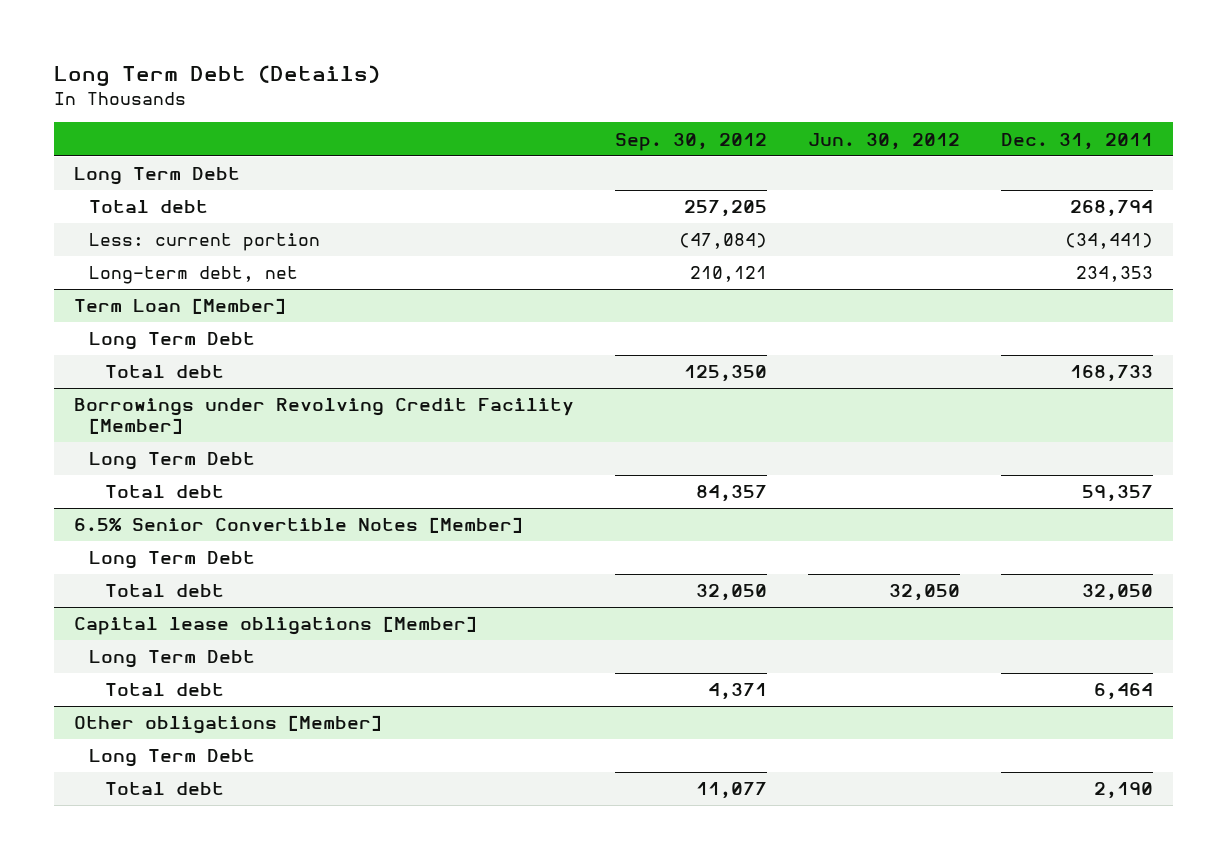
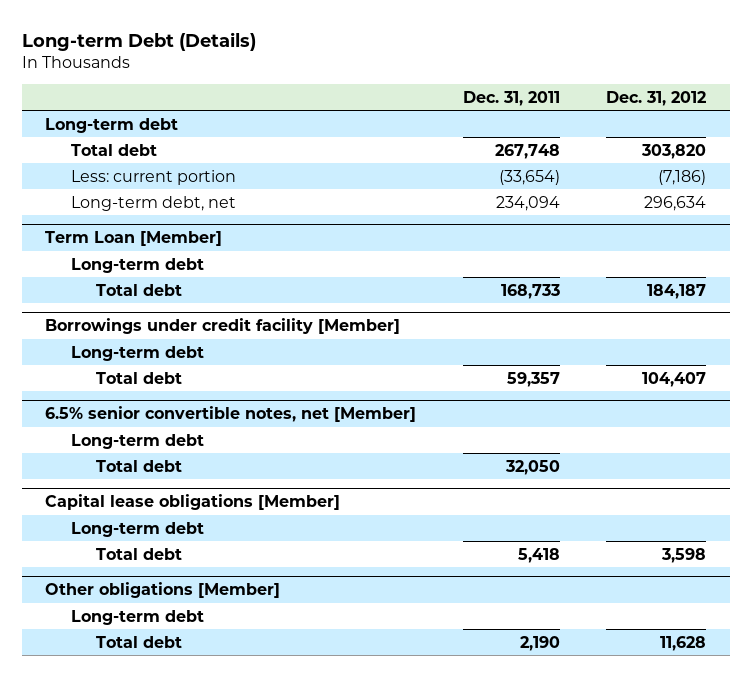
[53,65,380,87] Long Term Debt (Details) -> [22,31,257,51] Long-term Debt (Details)
[615,132,768,151] Sep. 30, 2012 -> none
[807,132,960,150] Jun. 30, 2012 -> none
none -> [606,90,707,106] Dec. 31, 2012
[74,167,241,186] Long Term Debt -> [45,117,179,133] Long-term debt
[1069,200,1153,218] 268,794 -> [494,143,560,159] 267,748
[1064,233,1153,250] (34,441) -> [498,169,560,185] (33,654)
[1075,266,1153,283] 234,353 -> [495,195,560,211] 234,094
[89,332,256,351] Long Term Debt -> [70,257,204,273] Long-term debt
[74,398,575,435] Borrowings under Revolving Credit Facility [Member] -> [45,318,401,335] Borrowings under credit facility [Member]
[89,452,256,471] Long Term Debt -> [70,345,204,361] Long-term debt
[74,517,524,534] 6.5% Senior Convertible Notes [Member] -> [45,406,417,423] 6.5% senior convertible notes, net [Member]
[89,551,256,570] Long Term Debt -> [70,433,204,449] Long-term debt
[89,650,256,669] Long Term Debt -> [70,521,204,537] Long-term debt
[1093,683,1153,701] 6,464 -> [517,547,560,563] 5,418
[89,749,256,768] Long Term Debt -> [70,609,204,625] Long-term debt

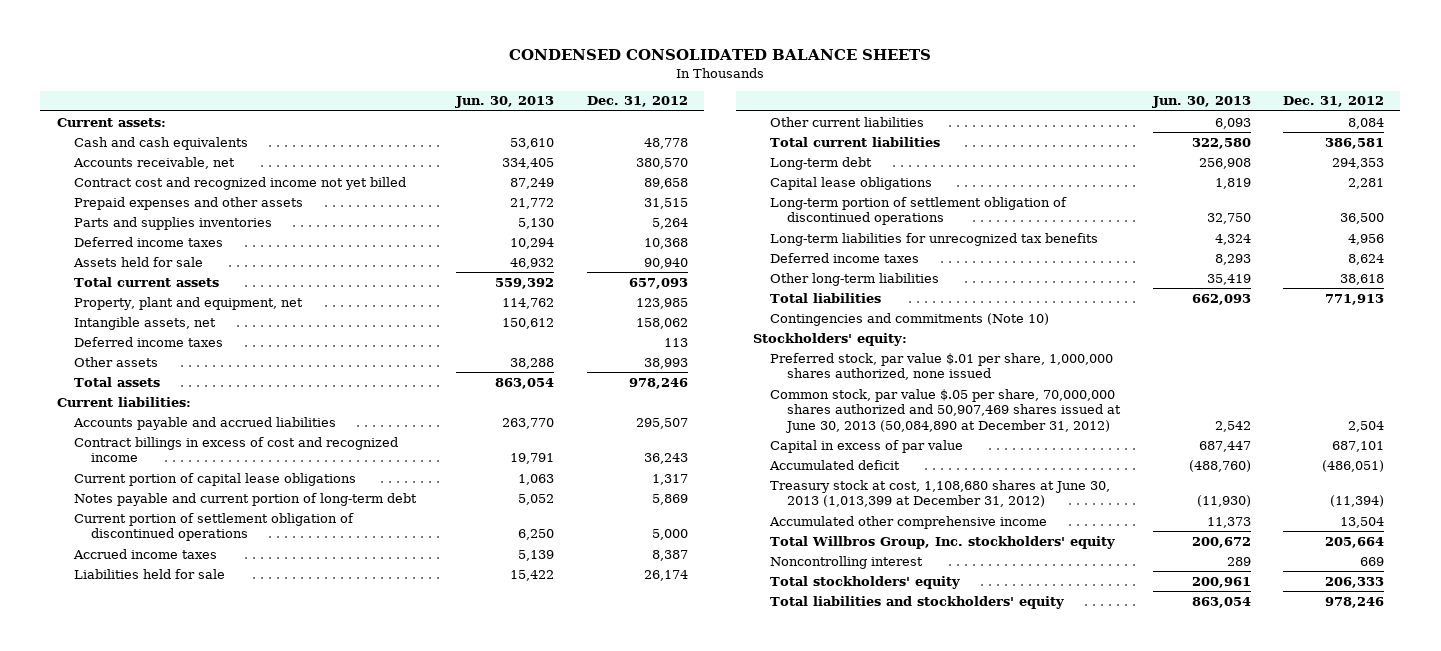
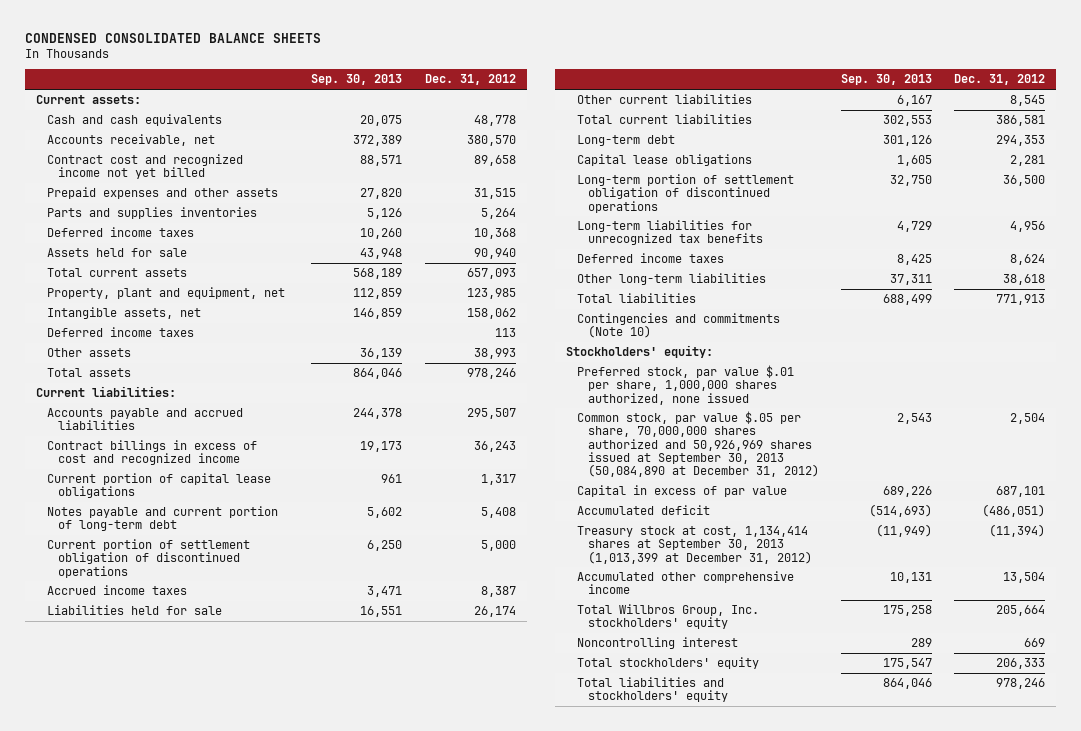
[455,96,555,109] Jun. 30, 2013 -> none
none -> [311,74,403,86] Sep. 30, 2013
[651,493,688,505] 5,869 -> [480,506,516,518] 5,408
[1348,117,1385,129] 8,084 -> [1010,94,1046,106] 8,545
[769,388,1121,433] Common stock, par value $.05 per share, 70,000,000 shares authorized and 50,907,469 shares issued at June 30, 2013 (50,084,890 at December 31, 2012) -> [576,410,819,478] Common stock, par value $.05 per share, 70,000,000 shares authorized and 50,926,969 shares issued at September 30, 2013 (50,084,890 at December 31, 2012)
[769,479,1110,508] Treasury stock at cost, 1,108,680 shares at June 30, 2013 (1,013,399 at December 31, 2012) -> [576,525,812,564] Treasury stock at cost, 1,134,414 shares at September 30, 2013 (1,013,399 at December 31, 2012)

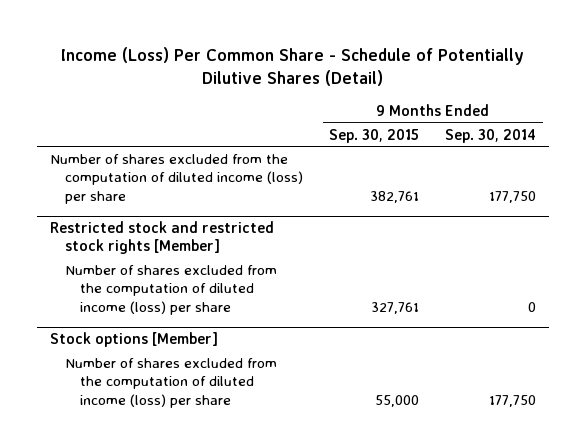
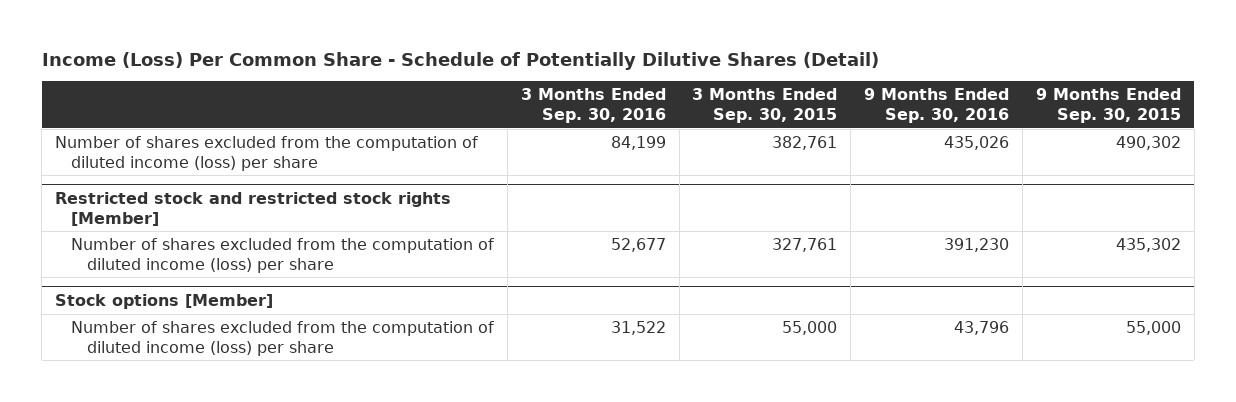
[445,128,537,143] Sep. 30, 2014 -> none
none -> [520,88,666,124] 3 Months Ended Sep. 30, 2016
none -> [692,88,838,124] 3 Months Ended Sep. 30, 2015
none -> [864,88,1010,124] 9 Months Ended Sep. 30, 2016
[370,190,420,203] 382,761 -> [1116,135,1182,150] 490,302
[371,301,420,314] 327,761 -> [1116,237,1182,252] 435,302

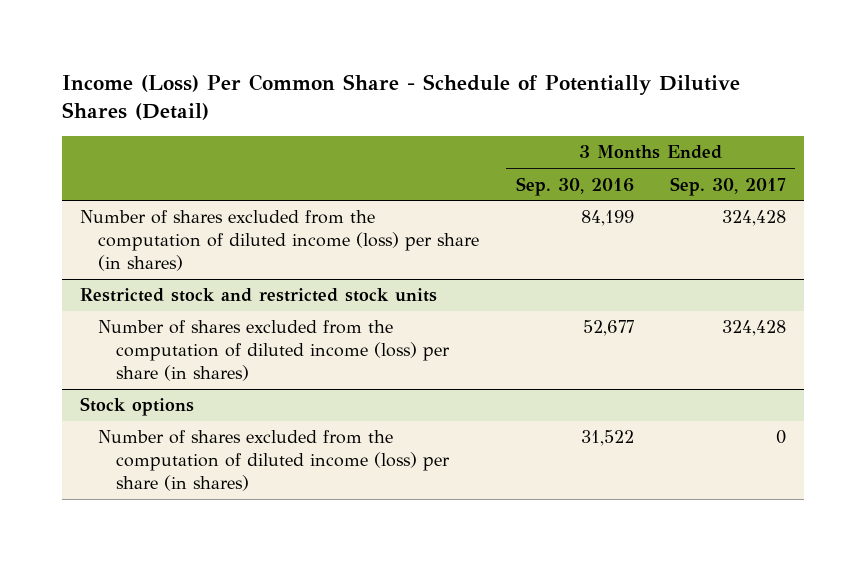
[692,88,838,124] 3 Months Ended Sep. 30, 2015 -> none
[864,88,1010,124] 9 Months Ended Sep. 30, 2016 -> none
[1036,88,1182,124] 9 Months Ended Sep. 30, 2015 -> none
none -> [669,176,786,196] Sep. 30, 2017
[54,135,478,171] Number of shares excluded from the computation of diluted income (loss) per share -> [80,210,480,272] Number of shares excluded from the computation of diluted income (loss) per share (in shares)
[54,191,451,226] Restricted stock and restricted stock rights [Member] -> [80,288,438,303] Restricted stock and restricted stock units
[70,237,494,273] Number of shares excluded from the computation of diluted income (loss) per share -> [98,320,450,382] Number of shares excluded from the computation of diluted income (loss) per share (in shares)
[54,293,273,309] Stock options [Member] -> [80,397,195,417] Stock options
[70,320,494,356] Number of shares excluded from the computation of diluted income (loss) per share -> [98,430,450,492] Number of shares excluded from the computation of diluted income (loss) per share (in shares)

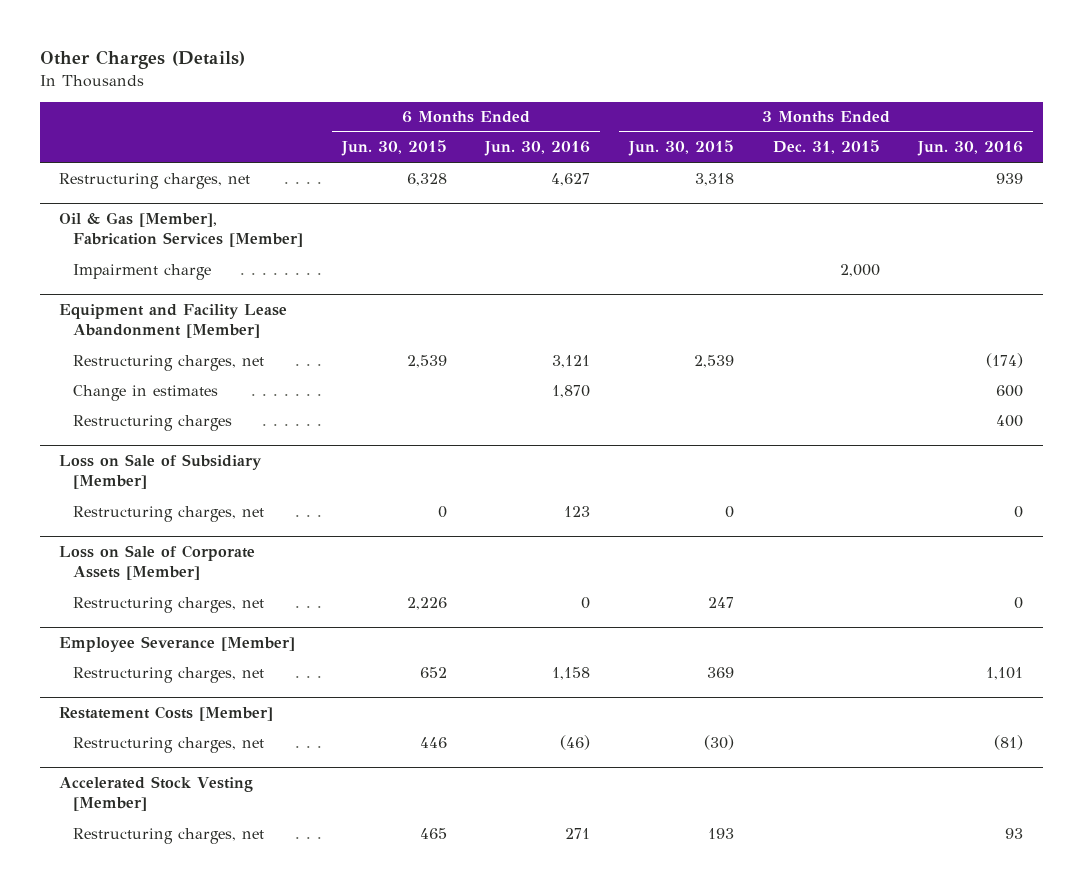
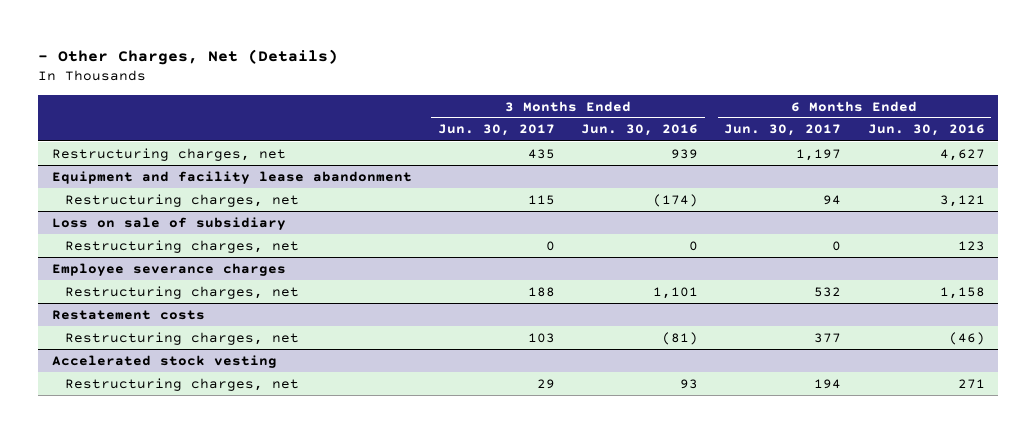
[39,50,245,70] Other Charges (Details) -> [38,48,339,65] - Other Charges, Net (Details)
[340,140,447,157] Jun. 30, 2015 -> none
[628,140,735,157] Jun. 30, 2015 -> none
[772,140,880,155] Dec. 31, 2015 -> none
none -> [437,124,555,137] Jun. 30, 2017
none -> [724,124,842,137] Jun. 30, 2017
[58,211,303,248] Oil & Gas [Member], Fabrication Services [Member] -> none
[72,263,211,280] Impairment charge -> none
[58,303,287,339] Equipment and Facility Lease Abandonment [Member] -> [51,170,412,184] Equipment and facility lease abandonment
[72,384,218,401] Change in estimates -> none
[72,414,232,431] Restructuring charges -> none
[58,453,262,490] Loss on Sale of Subsidiary [Member] -> [51,216,286,230] Loss on sale of subsidiary
[58,544,255,581] Loss on Sale of Corporate Assets [Member] -> none
[72,596,264,613] Restructuring charges, net -> none
[58,635,295,652] Employee Severance [Member] -> [51,262,286,276] Employee severance charges
[58,705,273,721] Restatement Costs [Member] -> [51,309,205,320] Restatement costs
[58,775,253,812] Accelerated Stock Vesting [Member] -> [51,354,277,368] Accelerated stock vesting

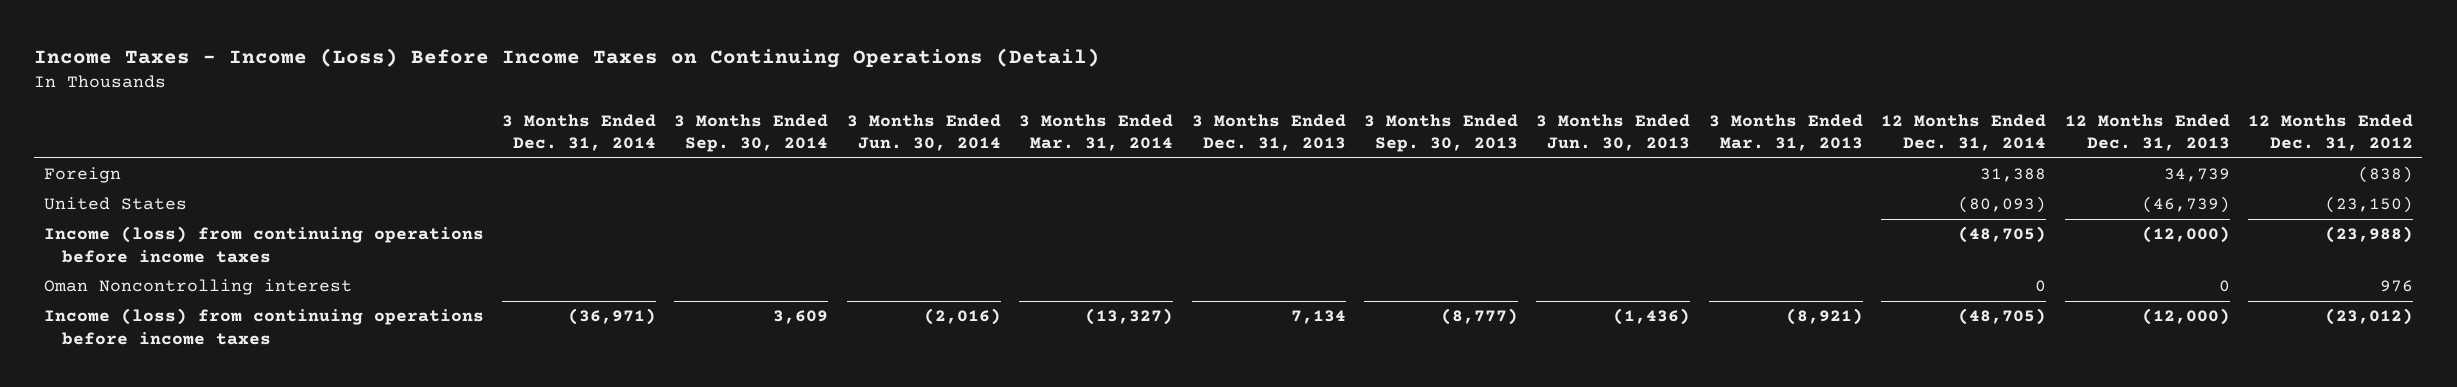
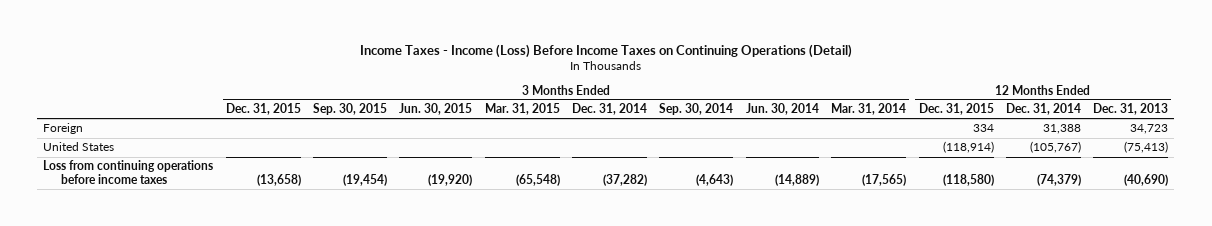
[1191,113,1346,152] 3 Months Ended Dec. 31, 2013 -> none
[1364,113,1519,153] 3 Months Ended Sep. 30, 2013 -> none
[1536,113,1691,152] 3 Months Ended Jun. 30, 2013 -> none
[1708,113,1863,152] 3 Months Ended Mar. 31, 2013 -> none
[2248,113,2414,152] 12 Months Ended Dec. 31, 2012 -> none
none -> [225,103,301,116] Dec. 31, 2015
none -> [312,103,387,116] Sep. 30, 2015
none -> [399,103,473,116] Jun. 30, 2015
none -> [484,103,560,116] Mar. 31, 2015
none -> [918,103,994,116] Dec. 31, 2015
[43,226,484,263] Income (loss) from continuing operations before income taxes -> none
[43,279,352,296] Oman Noncontrolling interest -> none
[2163,168,2230,183] 34,739 -> [1130,124,1169,135] 34,723
[1958,196,2047,214] (80,093) -> [1029,141,1081,154] (105,767)
[2141,196,2230,214] (46,739) -> [1124,141,1169,154] (75,413)
[43,308,484,345] Income (loss) from continuing operations before income taxes -> [43,160,214,184] Loss from continuing operations before income taxes
[567,308,656,326] (36,971) -> [603,173,648,186] (37,282)
[773,310,829,325] 3,609 -> [696,173,734,186] (4,643)
[923,308,1001,326] (2,016) -> [774,173,819,186] (14,889)
[1085,308,1174,326] (13,327) -> [862,173,907,186] (17,565)
[1958,308,2047,326] (48,705) -> [1036,173,1081,186] (74,379)
[2141,308,2230,326] (12,000) -> [1124,173,1169,186] (40,690)

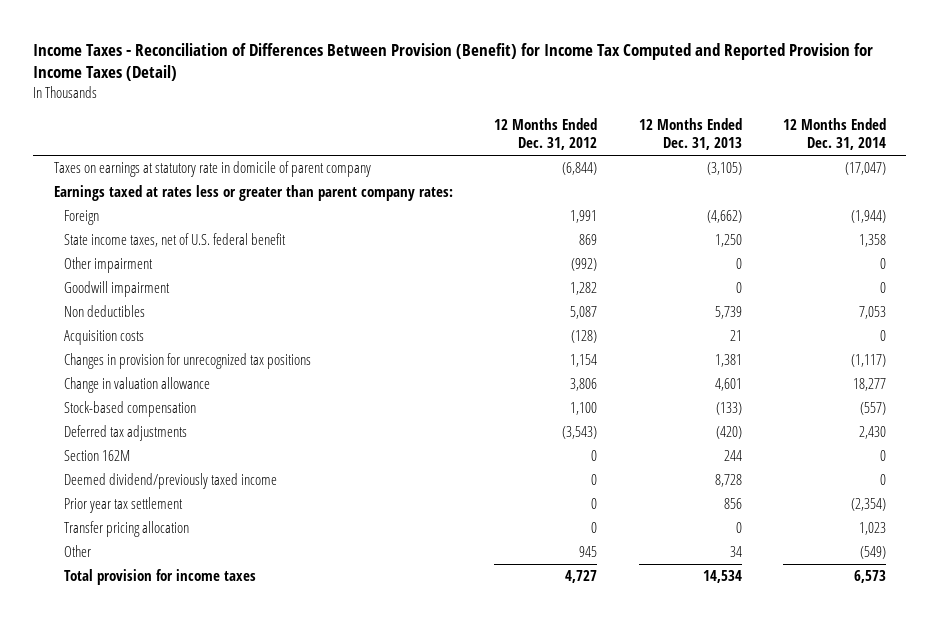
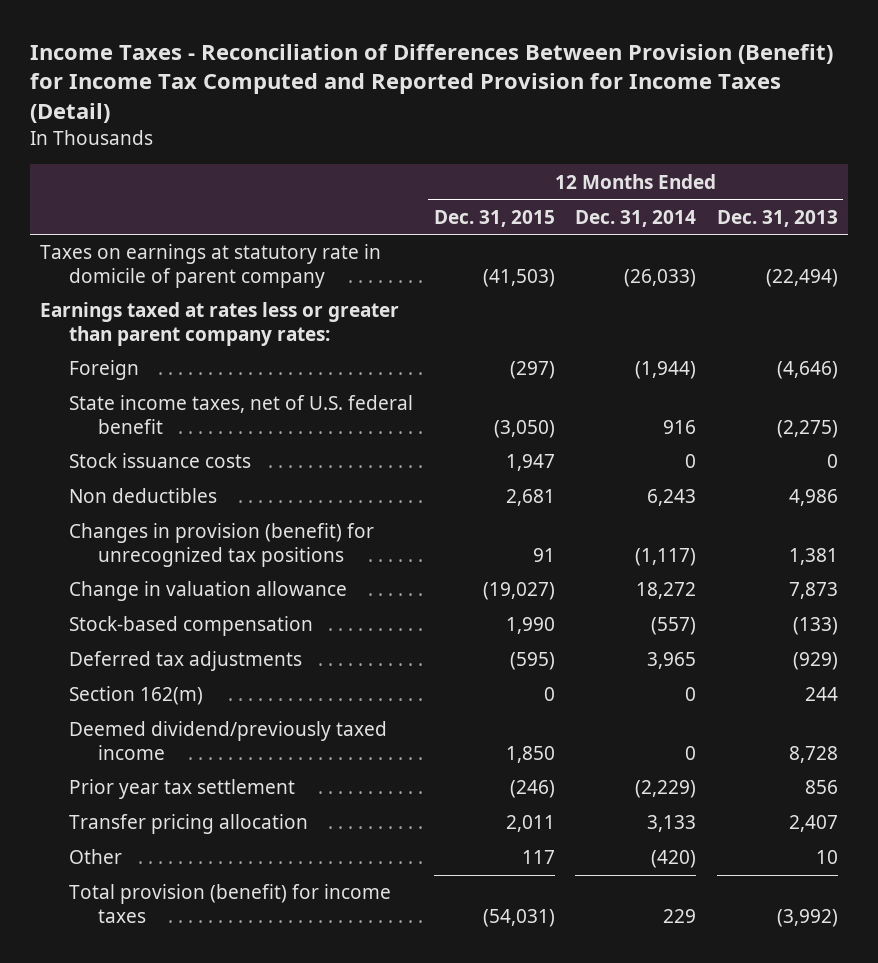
[494,117,598,151] 12 Months Ended Dec. 31, 2012 -> none
none -> [433,209,555,227] Dec. 31, 2015
[706,162,742,176] (3,105) -> [765,268,838,287] (22,494)
[844,162,886,176] (17,047) -> [624,268,697,287] (26,033)
[64,281,171,298] Goodwill impairment -> none
[64,330,145,346] Acquisition costs -> none
[706,210,742,224] (4,662) -> [776,361,838,380] (4,646)
[714,234,742,248] 1,250 -> [776,419,838,438] (2,275)
[858,234,886,248] 1,358 -> [663,419,697,434] 916
[64,257,154,274] Other impairment -> [68,453,251,469] Stock issuance costs
[714,306,742,320] 5,739 -> [788,489,838,507] 4,986
[858,306,886,320] 7,053 -> [647,489,697,507] 6,243
[64,353,312,370] Changes in provision for unrecognized tax positions -> [68,523,374,567] Changes in provision (benefit) for unrecognized tax positions
[714,378,742,392] 4,601 -> [788,582,838,600] 7,873
[852,378,886,392] 18,277 -> [636,582,697,600] 18,272
[715,426,742,440] (420) -> [792,652,838,671] (929)
[858,426,886,440] 2,430 -> [647,652,697,670] 3,965
[64,450,131,462] Section 162M -> [68,686,203,706] Section 162(m)
[850,498,886,512] (2,354) -> [635,780,697,799] (2,229)
[735,522,742,534] 0 -> [788,815,838,833] 2,407
[858,522,886,536] 1,023 -> [647,815,697,833] 3,133
[729,546,742,558] 34 -> [815,850,838,865] 10
[859,546,886,560] (549) -> [651,850,697,869] (420)
[64,569,257,586] Total provision for income taxes -> [68,884,391,923] Total provision (benefit) for income taxes
[702,570,742,584] 14,534 -> [776,908,838,927] (3,992)
[853,570,886,584] 6,573 -> [663,908,697,923] 229

